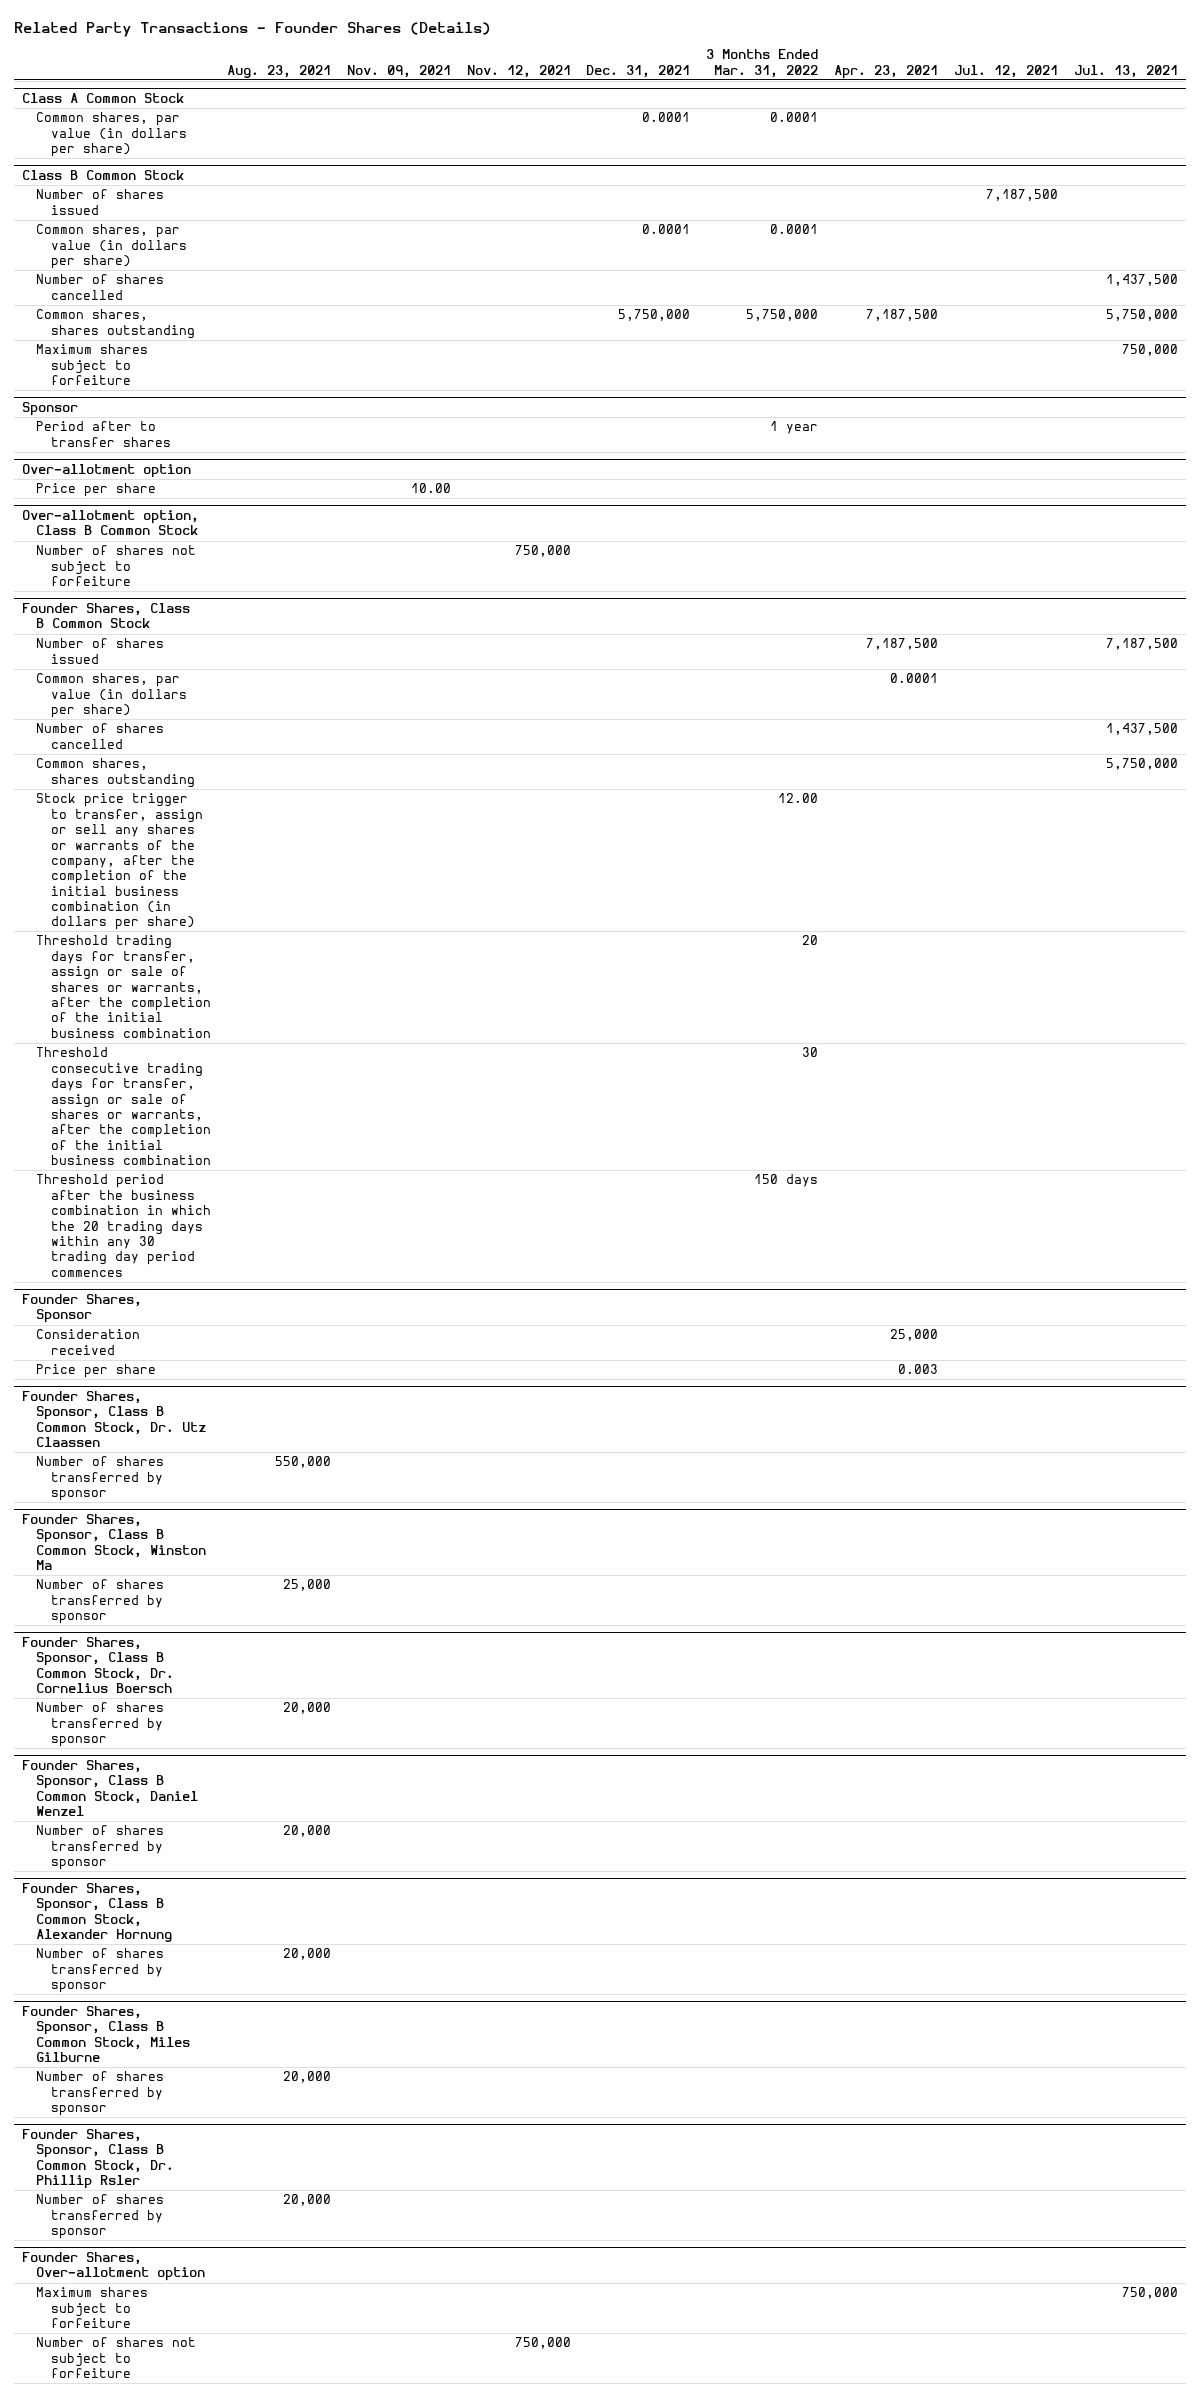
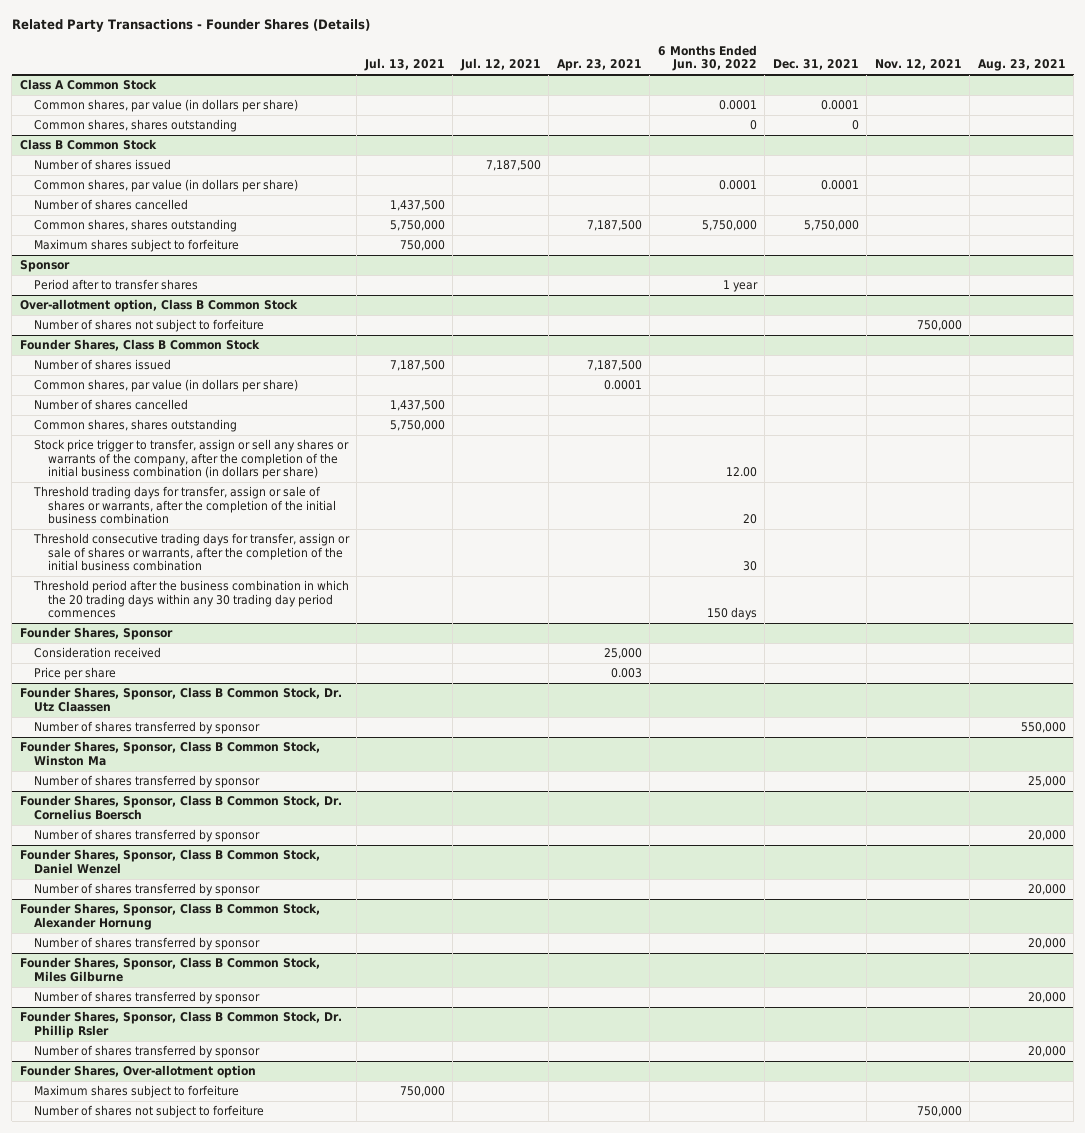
[346,64,451,78] Nov. 09, 2021 -> none
[706,49,819,78] 3 Months Ended Mar. 31, 2022 -> none
none -> [657,44,757,72] 6 Months Ended Jun. 30, 2022
none -> [33,119,237,133] Common shares, shares outstanding
[21,464,191,479] Over-allotment option -> none
[36,483,157,498] Price per share -> none

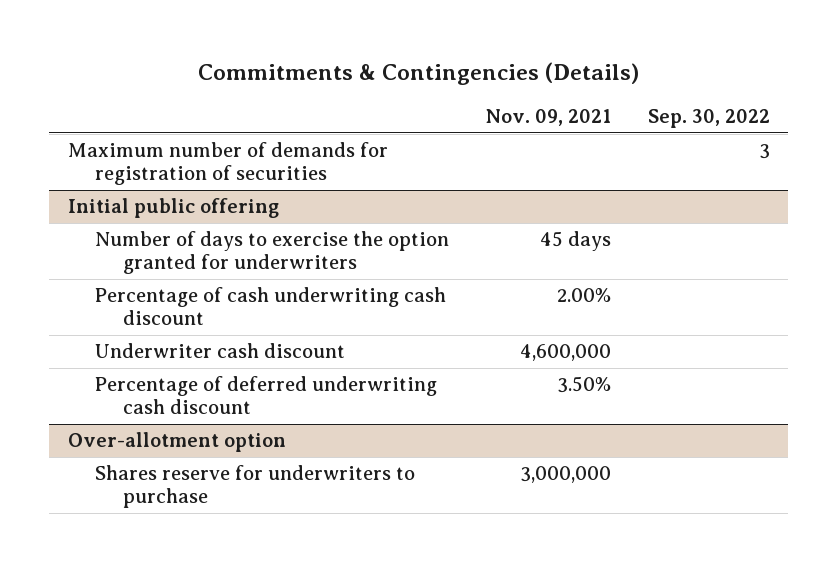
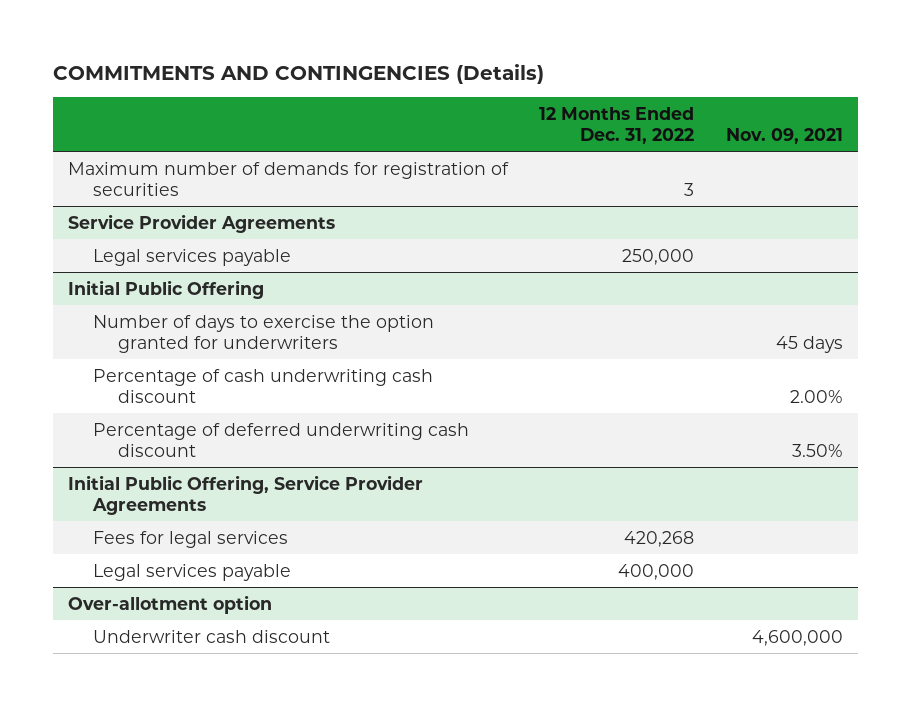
[197,62,639,86] Commitments & Contingencies (Details) -> [52,63,544,84] COMMITMENTS AND CONTINGENCIES (Details)
[647,109,770,129] Sep. 30, 2022 -> none
none -> [539,106,695,145] 12 Months Ended Dec. 31, 2022
none -> [68,213,336,233] Service Provider Agreements
none -> [92,248,291,266] Legal services payable
[67,198,279,219] Initial public offering -> [68,279,265,299] Initial Public Offering
[95,343,346,359] Underwriter cash discount -> none
none -> [68,474,424,515] Initial Public Offering, Service Provider Agreements
none -> [92,530,288,548] Fees for legal services
none -> [92,563,291,581] Legal services payable
[95,465,416,509] Shares reserve for underwriters to purchase -> none
none -> [92,629,330,643] Underwriter cash discount

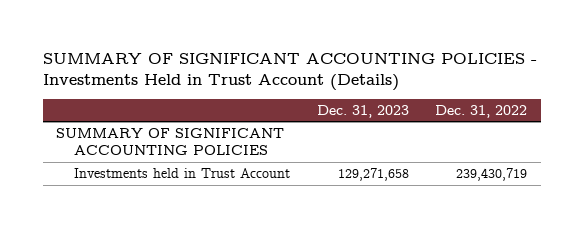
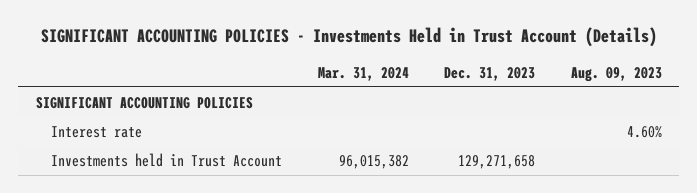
[43,53,538,92] SUMMARY OF SIGNIFICANT ACCOUNTING POLICIES - Investments Held in Trust Account (Details) -> [40,27,657,48] SIGNIFICANT ACCOUNTING POLICIES - Investments Held in Trust Account (Details)
[435,104,528,118] Dec. 31, 2022 -> none
none -> [317,66,409,81] Mar. 31, 2024
none -> [570,66,662,82] Aug. 09, 2023
[56,128,285,156] SUMMARY OF SIGNIFICANT ACCOUNTING POLICIES -> [35,96,253,109] SIGNIFICANT ACCOUNTING POLICIES
none -> [51,125,143,138] Interest rate

